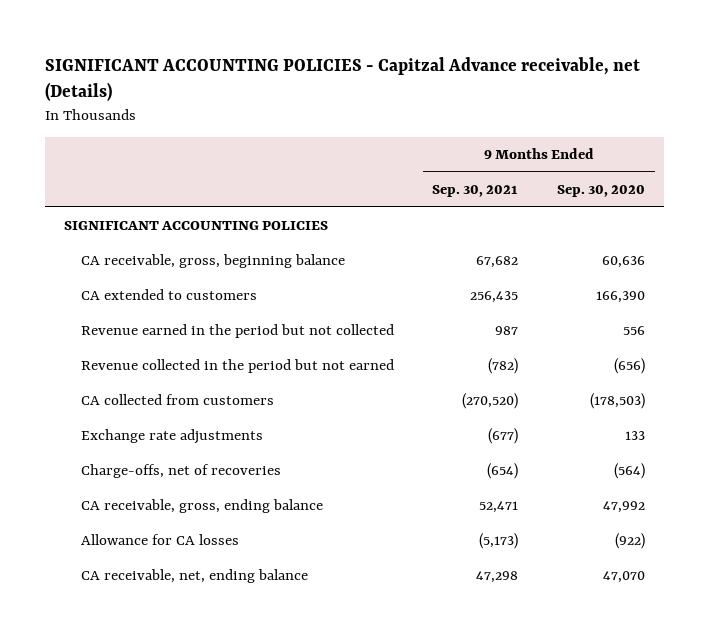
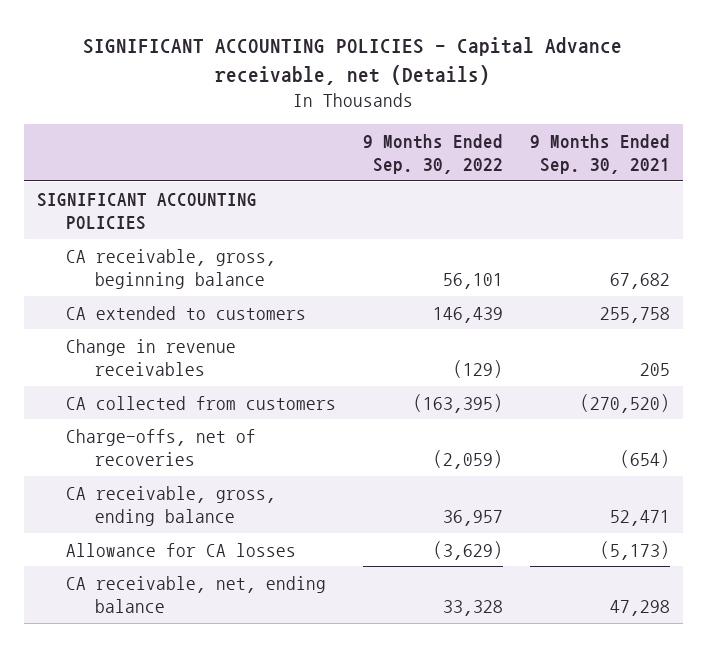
[44,56,640,102] SIGNIFICANT ACCOUNTING POLICIES - Capitzal Advance receivable, net (Details) -> [83,37,623,85] SIGNIFICANT ACCOUNTING POLICIES - Capital Advance receivable, net (Details)
[556,185,645,198] Sep. 30, 2020 -> none
none -> [362,133,503,175] 9 Months Ended Sep. 30, 2022
[80,324,394,339] Revenue earned in the period but not collected -> none
[80,359,394,374] Revenue collected in the period but not earned -> none
[470,291,519,304] 256,435 -> [599,306,670,323] 255,758
none -> [65,338,236,376] Change in revenue receivables
[80,429,263,445] Exchange rate adjustments -> none

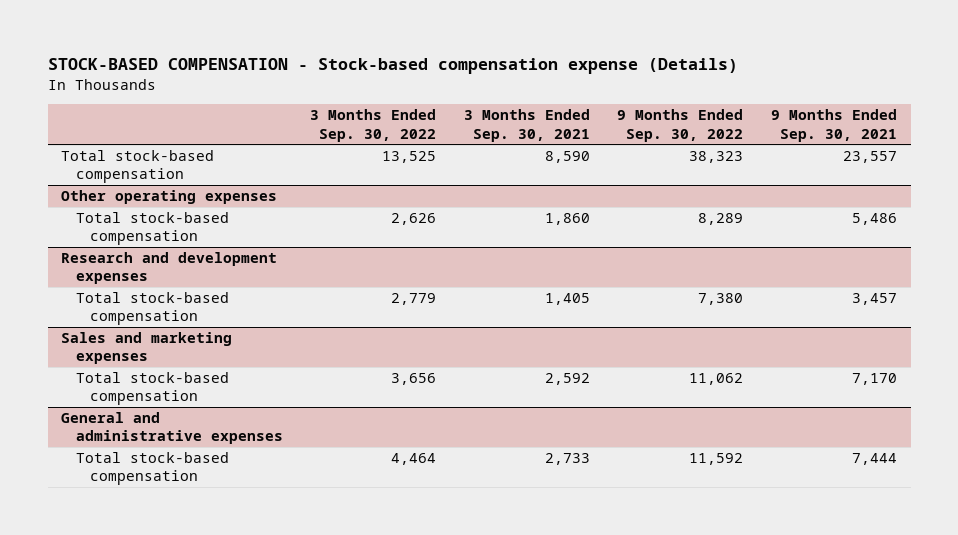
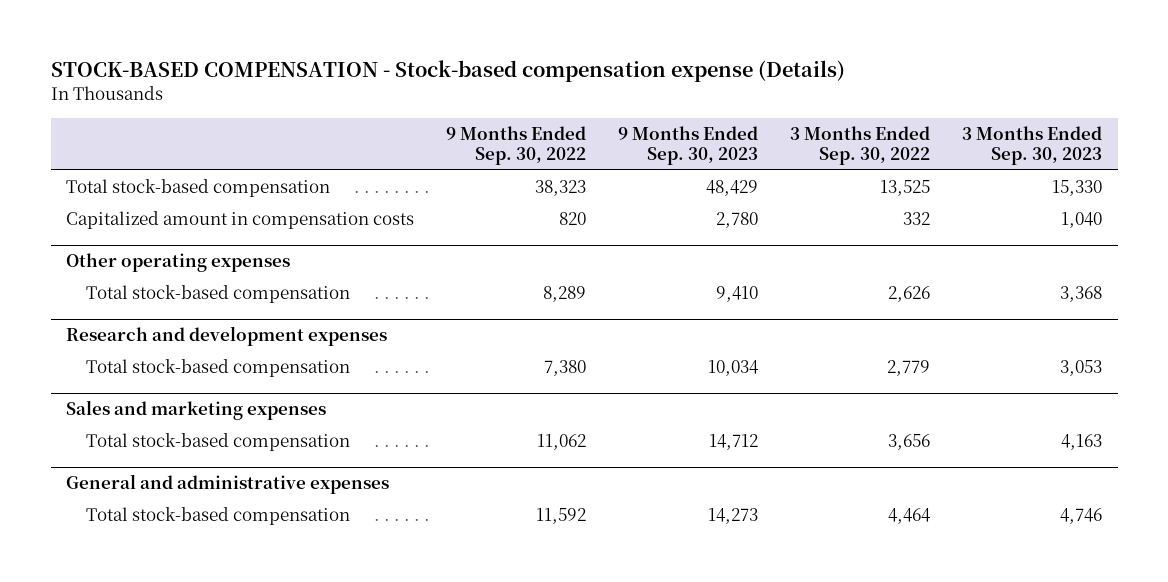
[463,109,590,142] 3 Months Ended Sep. 30, 2021 -> none
[770,109,897,142] 9 Months Ended Sep. 30, 2021 -> none
none -> [618,125,759,166] 9 Months Ended Sep. 30, 2023
none -> [961,125,1102,166] 3 Months Ended Sep. 30, 2023
none -> [66,211,415,230] Capitalized amount in compensation costs

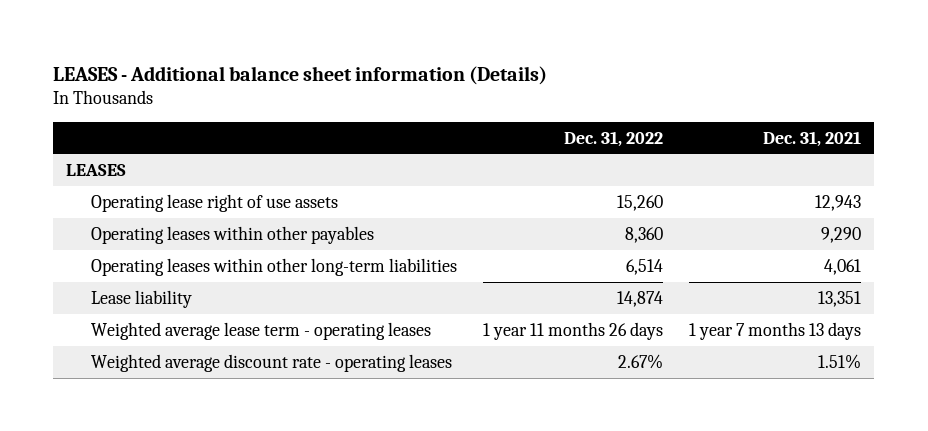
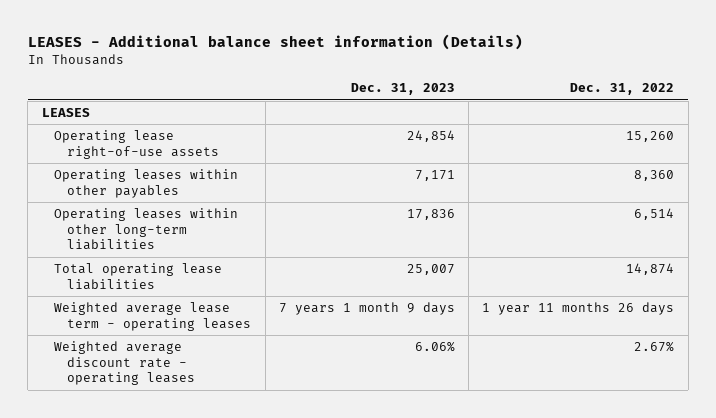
[763,130,862,147] Dec. 31, 2021 -> none
none -> [350,83,455,96] Dec. 31, 2023
[90,193,338,212] Operating lease right of use assets -> [54,130,220,159] Operating lease right-of-use assets
[90,289,192,308] Lease liability -> [54,263,223,290] Total operating lease liabilities

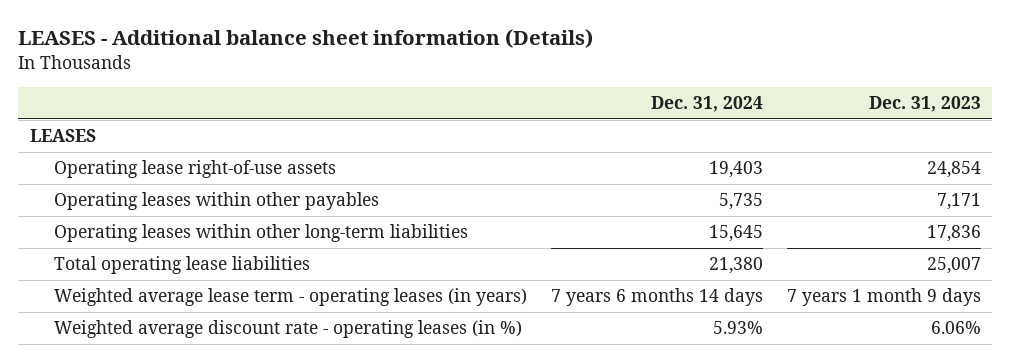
[570,83,675,96] Dec. 31, 2022 -> none
none -> [650,96,763,113] Dec. 31, 2024
[54,302,252,331] Weighted average lease term - operating leases -> [54,288,528,307] Weighted average lease term - operating leases (in years)
[54,341,196,386] Weighted average discount rate - operating leases -> [54,320,523,339] Weighted average discount rate - operating leases (in %)

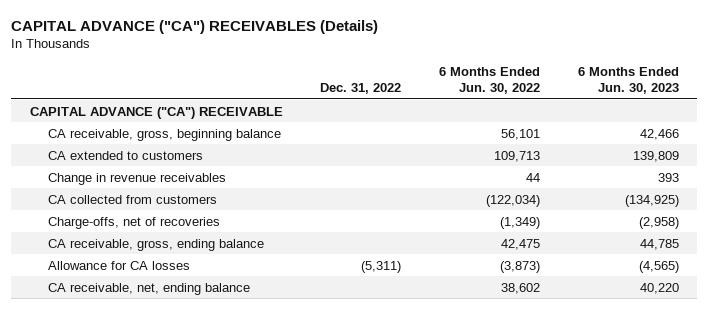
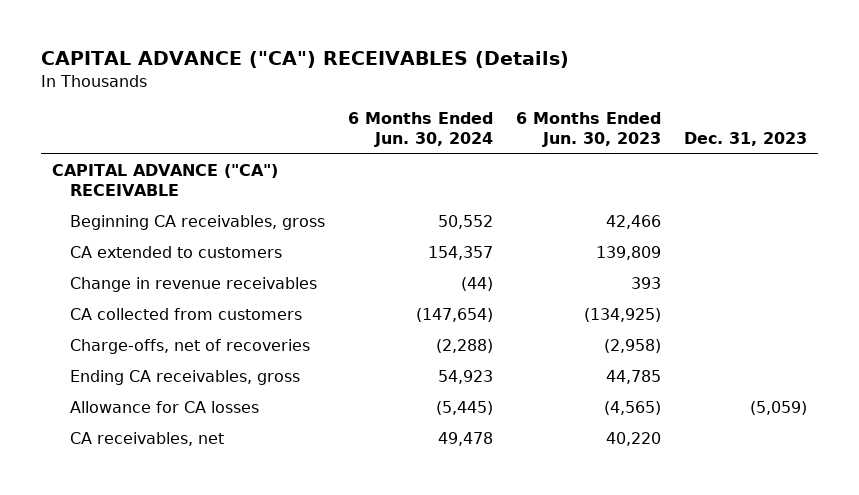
[320,82,402,94] Dec. 31, 2022 -> none
[438,67,540,94] 6 Months Ended Jun. 30, 2022 -> none
none -> [347,112,493,148] 6 Months Ended Jun. 30, 2024
none -> [683,132,807,147] Dec. 31, 2023
[48,128,282,141] CA receivable, gross, beginning balance -> [70,215,326,231] Beginning CA receivables, gross
[48,238,265,251] CA receivable, gross, ending balance -> [70,370,301,386] Ending CA receivables, gross
[48,282,251,295] CA receivable, net, ending balance -> [70,432,225,447] CA receivables, net

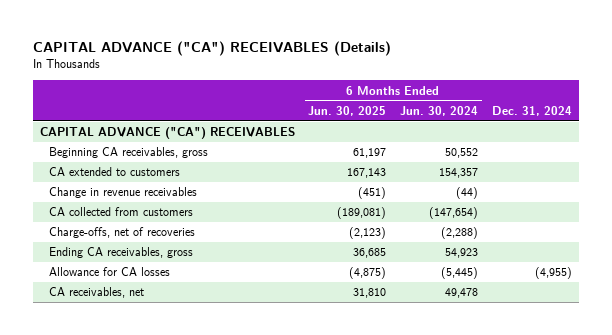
[515,112,661,148] 6 Months Ended Jun. 30, 2023 -> none
[683,132,807,147] Dec. 31, 2023 -> none
none -> [308,106,387,117] Jun. 30, 2025
none -> [492,106,573,117] Dec. 31, 2024
[52,164,279,197] CAPITAL ADVANCE ("CA") RECEIVABLE -> [39,127,295,140] CAPITAL ADVANCE ("CA") RECEIVABLES

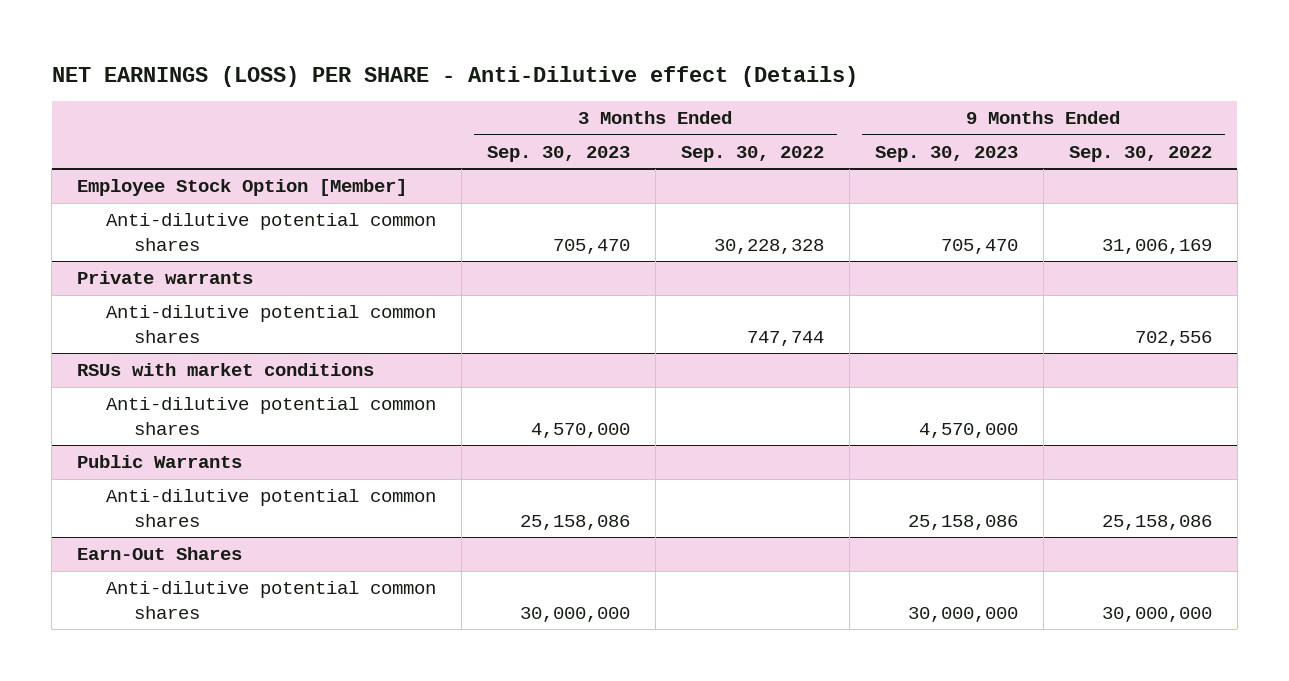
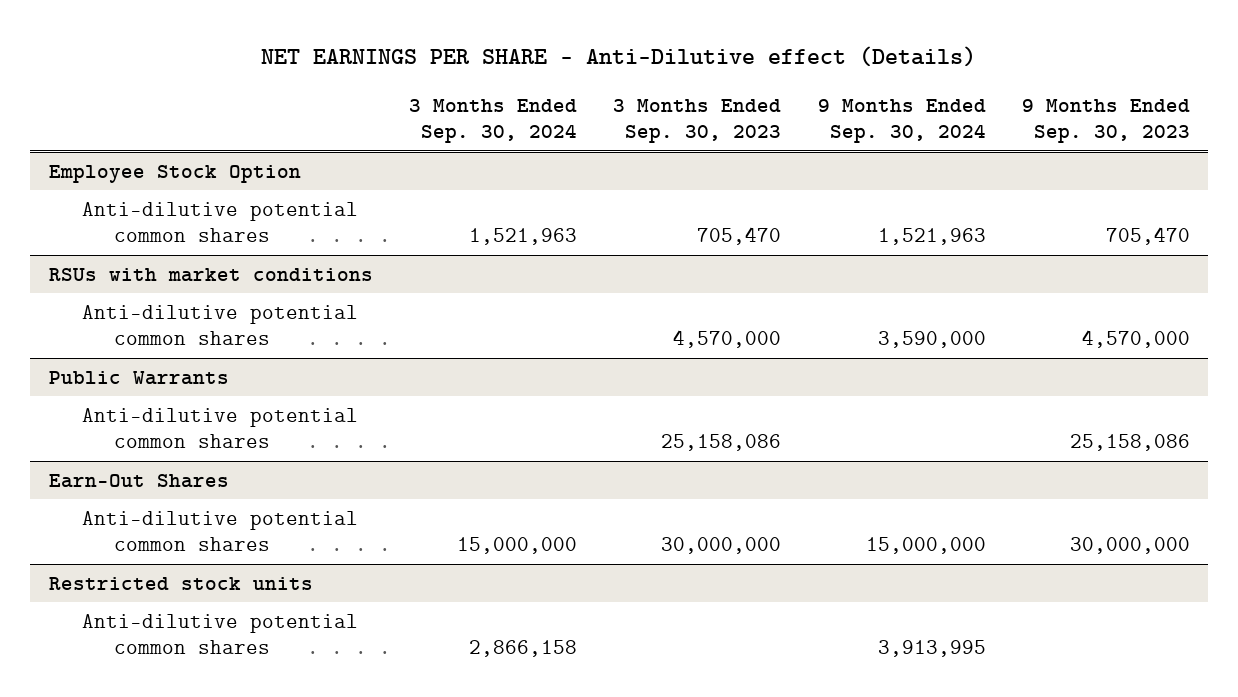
[51,65,858,87] NET EARNINGS (LOSS) PER SHARE - Anti-Dilutive effect (Details) -> [261,46,977,68] NET EARNINGS PER SHARE - Anti-Dilutive effect (Details)
[680,145,824,162] Sep. 30, 2022 -> none
[1068,145,1212,162] Sep. 30, 2022 -> none
none -> [408,99,577,144] 3 Months Ended Sep. 30, 2024
none -> [817,99,986,144] 9 Months Ended Sep. 30, 2024
[77,179,408,197] Employee Stock Option [Member] -> [48,164,301,183] Employee Stock Option
[77,271,254,285] Private warrants -> none
[105,305,436,343] Anti-dilutive potential common shares -> none
none -> [48,576,313,590] Restricted stock units
none -> [81,613,358,655] Anti-dilutive potential common shares

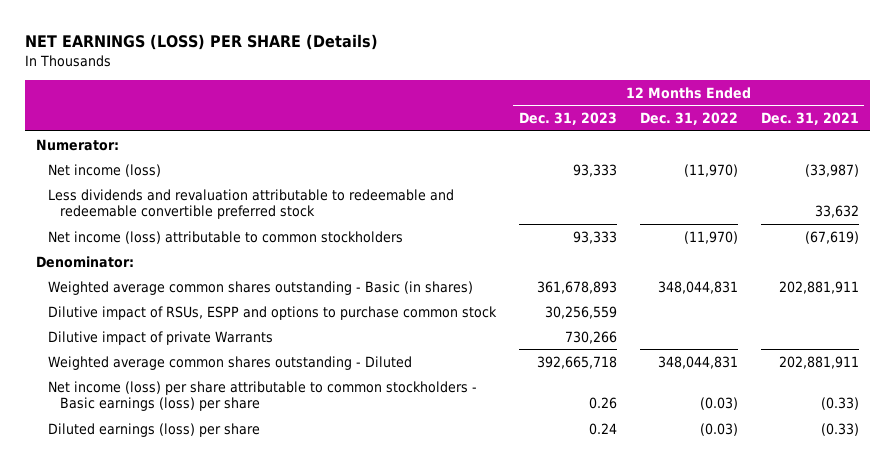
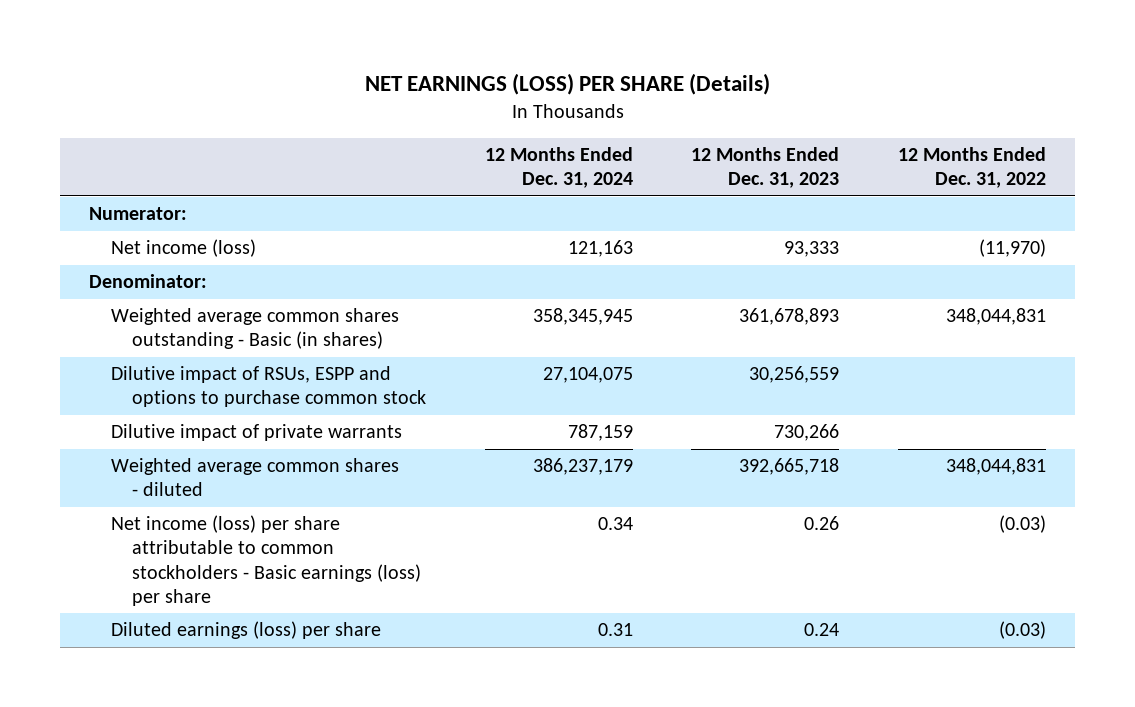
[760,112,859,126] Dec. 31, 2021 -> none
none -> [484,147,633,189] 12 Months Ended Dec. 31, 2024
[48,188,455,220] Less dividends and revaluation attributable to redeemable and redeemable convertible preferred stock -> none
[48,230,404,244] Net income (loss) attributable to common stockholders -> none
[48,330,274,345] Dilutive impact of private Warrants -> [110,424,402,442] Dilutive impact of private warrants
[48,355,413,370] Weighted average common shares outstanding - Diluted -> [110,458,399,497] Weighted average common shares - diluted

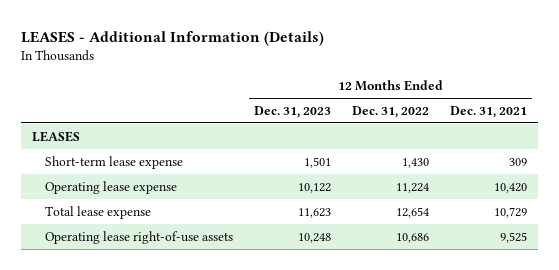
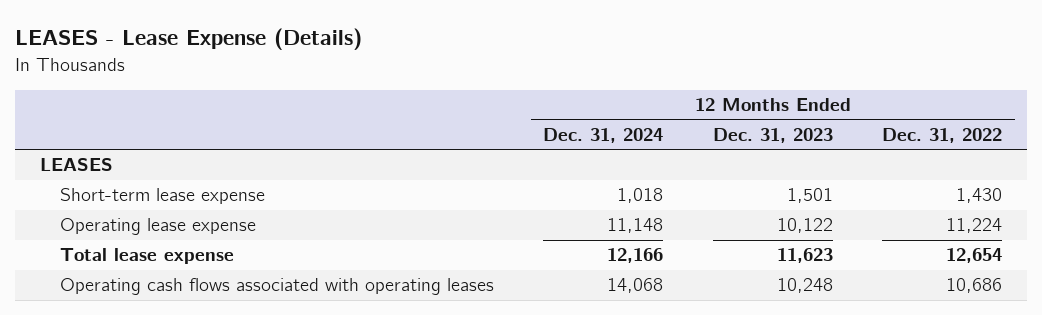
[21,30,325,46] LEASES - Additional Information (Details) -> [15,27,363,50] LEASES - Lease Expense (Details)
[450,105,528,118] Dec. 31, 2021 -> none
none -> [543,127,664,143] Dec. 31, 2024
[44,230,233,244] Operating lease right-of-use assets -> [59,278,494,296] Operating cash flows associated with operating leases

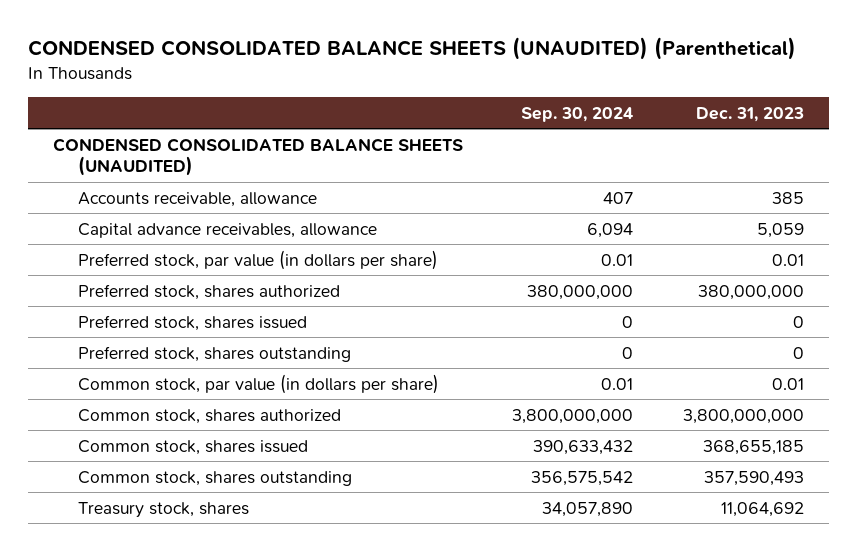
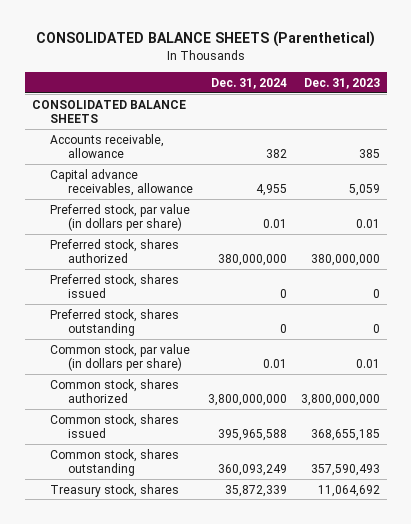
[27,37,796,61] CONDENSED CONSOLIDATED BALANCE SHEETS (UNAUDITED) (Parenthetical) -> [35,31,375,48] CONSOLIDATED BALANCE SHEETS (Parenthetical)
[521,106,634,122] Sep. 30, 2024 -> none
none -> [210,77,287,89] Dec. 31, 2024
[52,137,463,176] CONDENSED CONSOLIDATED BALANCE SHEETS (UNAUDITED) -> [31,99,186,124] CONSOLIDATED BALANCE SHEETS

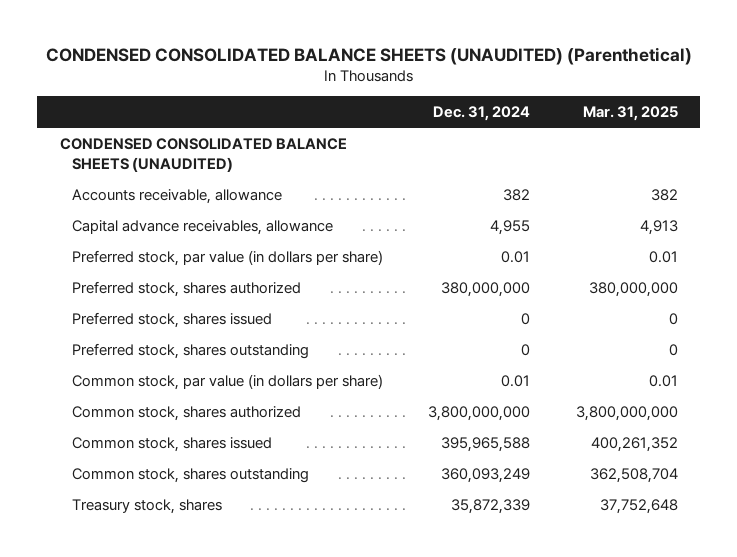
[35,31,375,48] CONSOLIDATED BALANCE SHEETS (Parenthetical) -> [45,46,692,65] CONDENSED CONSOLIDATED BALANCE SHEETS (UNAUDITED) (Parenthetical)
[303,77,380,89] Dec. 31, 2023 -> none
none -> [582,106,678,122] Mar. 31, 2025
[31,99,186,124] CONSOLIDATED BALANCE SHEETS -> [59,138,347,172] CONDENSED CONSOLIDATED BALANCE SHEETS (UNAUDITED)

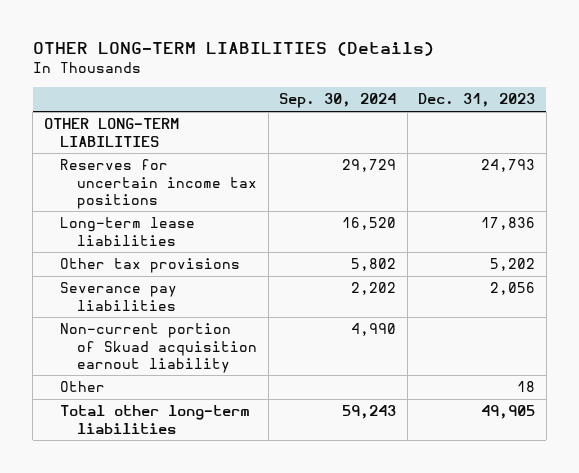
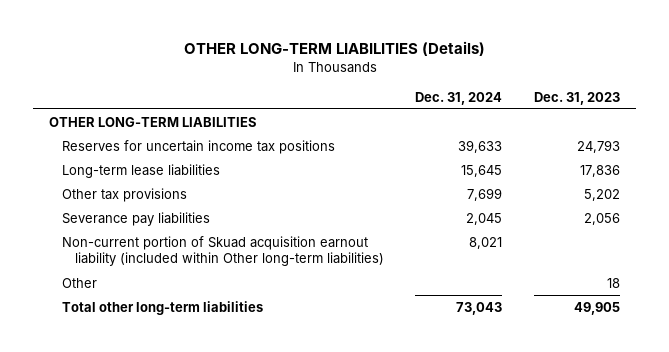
[279,93,397,109] Sep. 30, 2024 -> none
none -> [415,91,503,105] Dec. 31, 2024
[60,323,258,373] Non-current portion of Skuad acquisition earnout liability -> [61,235,384,267] Non-current portion of Skuad acquisition earnout liability (included within Other long-term liabilities)

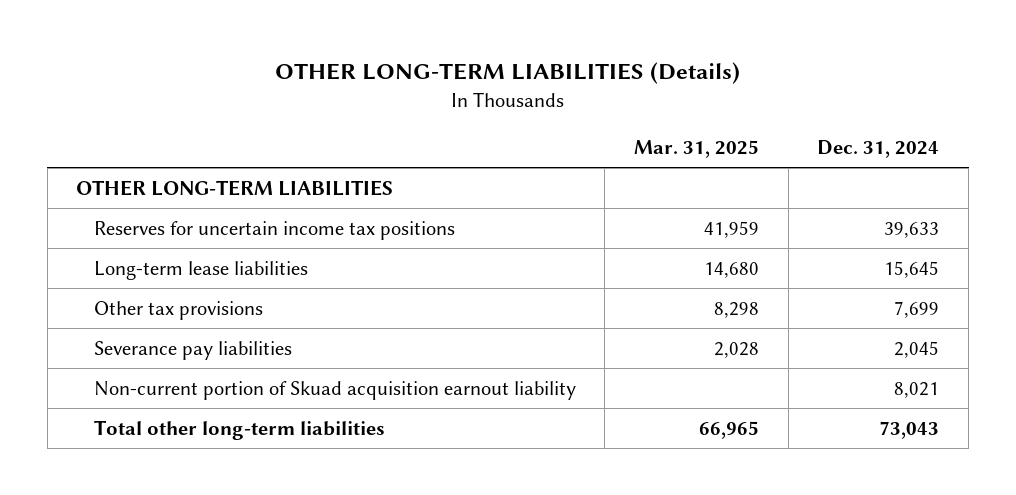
[533,91,620,105] Dec. 31, 2023 -> none
none -> [634,139,760,158] Mar. 31, 2025
[61,277,97,288] Other -> none
[61,235,384,267] Non-current portion of Skuad acquisition earnout liability (included within Other long-term liabilities) -> [93,380,576,400] Non-current portion of Skuad acquisition earnout liability

